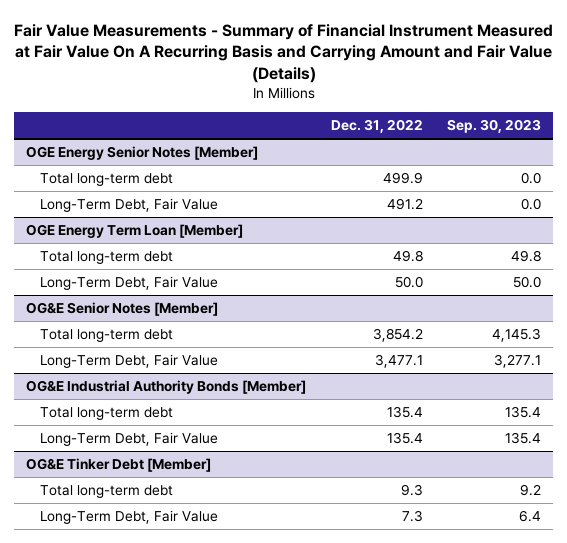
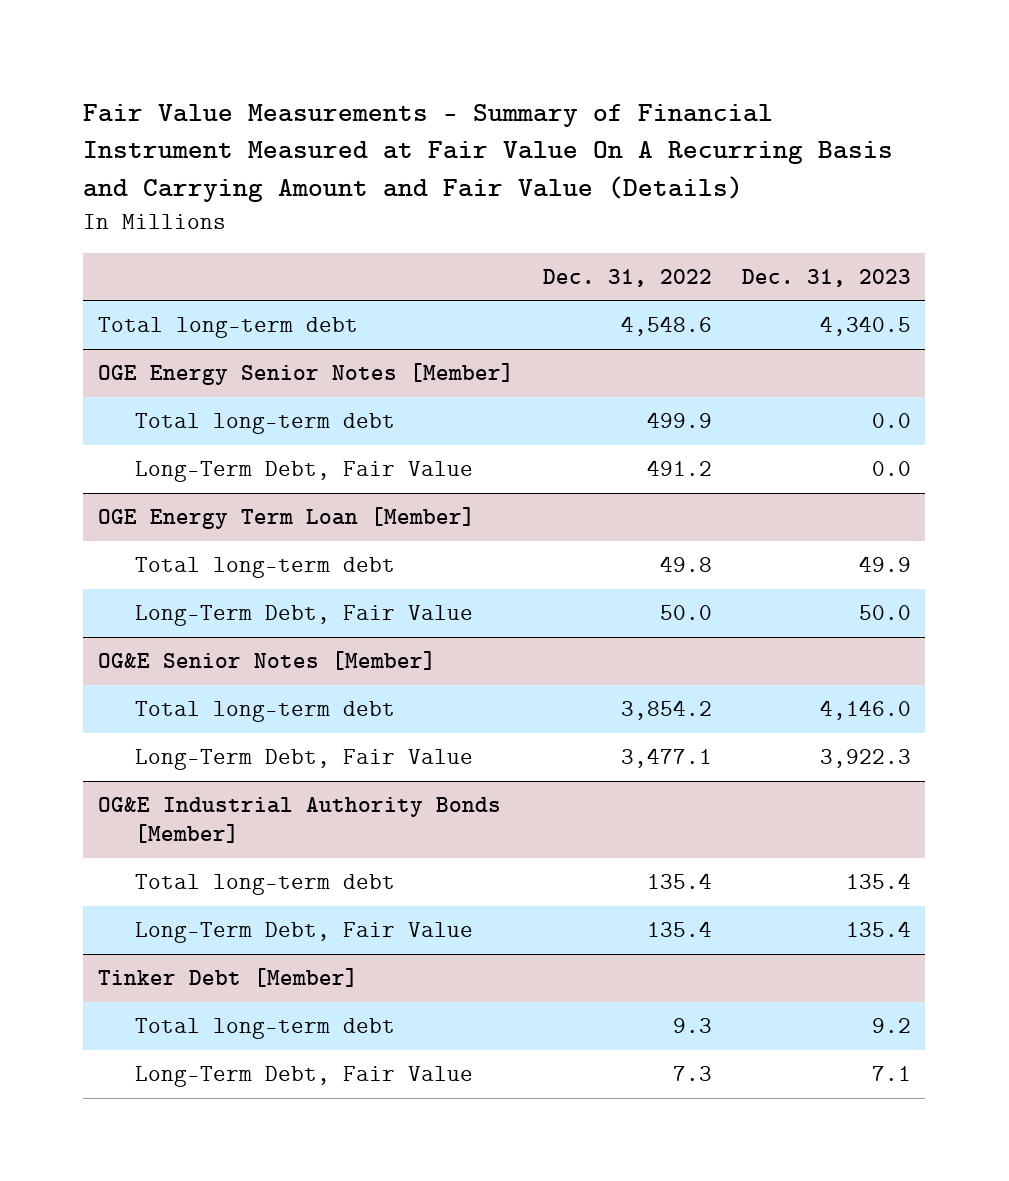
[447,118,542,133] Sep. 30, 2023 -> none
none -> [741,268,911,287] Dec. 31, 2023
none -> [97,317,358,339] Total long-term debt
[26,458,212,473] OG&E Tinker Debt [Member] -> [97,968,358,988] Tinker Debt [Member]

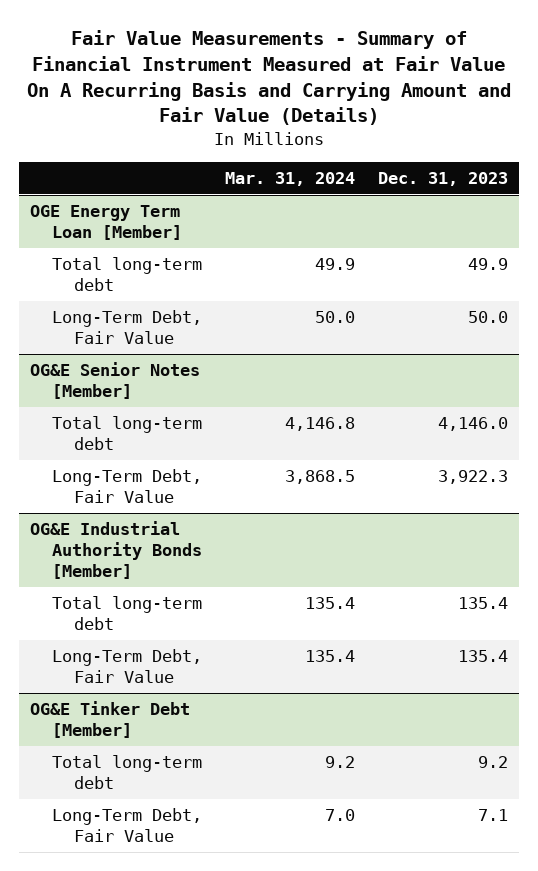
[543,268,713,287] Dec. 31, 2022 -> none
none -> [224,171,355,186] Mar. 31, 2024
[97,317,358,339] Total long-term debt -> none
[97,363,514,386] OGE Energy Senior Notes [Member] -> none
[135,413,396,435] Total long-term debt -> none
[135,461,474,483] Long-Term Debt, Fair Value -> none
[97,968,358,988] Tinker Debt [Member] -> [30,701,191,739] OG&E Tinker Debt [Member]

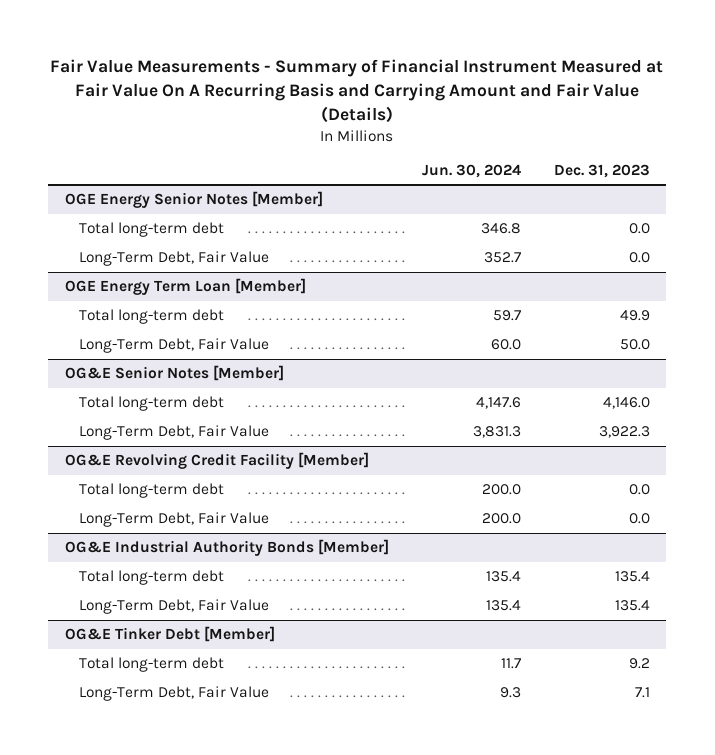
[224,171,355,186] Mar. 31, 2024 -> none
none -> [421,164,521,179] Jun. 30, 2024
none -> [64,191,323,209] OGE Energy Senior Notes [Member]
none -> [78,222,224,238] Total long-term debt
none -> [78,251,269,267] Long-Term Debt, Fair Value
none -> [64,452,369,470] OG&E Revolving Credit Facility [Member]
none -> [78,483,224,499] Total long-term debt
none -> [78,512,269,528] Long-Term Debt, Fair Value

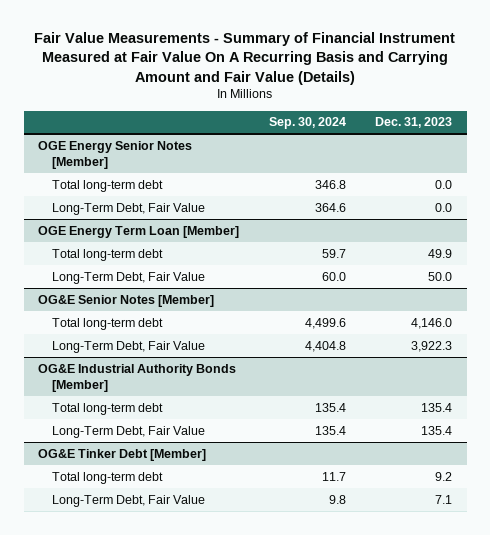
[421,164,521,179] Jun. 30, 2024 -> none
none -> [268,117,346,130] Sep. 30, 2024
[64,452,369,470] OG&E Revolving Credit Facility [Member] -> none
[78,483,224,499] Total long-term debt -> none
[78,512,269,528] Long-Term Debt, Fair Value -> none

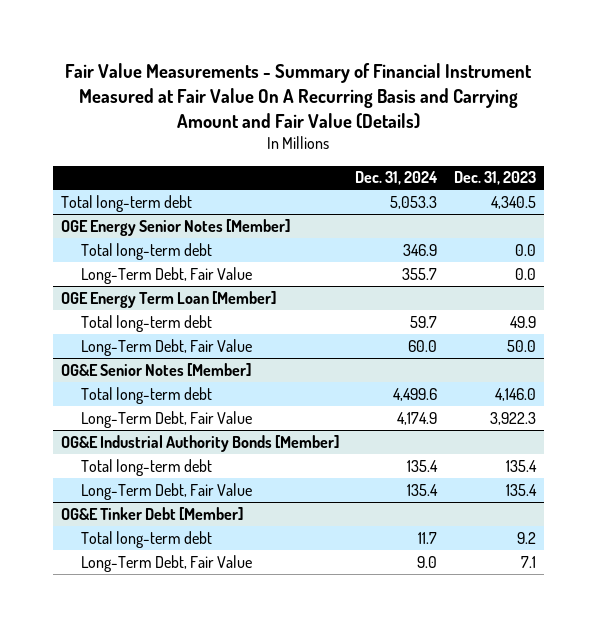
[268,117,346,130] Sep. 30, 2024 -> none
none -> [355,171,439,186] Dec. 31, 2024
none -> [61,194,193,212] Total long-term debt

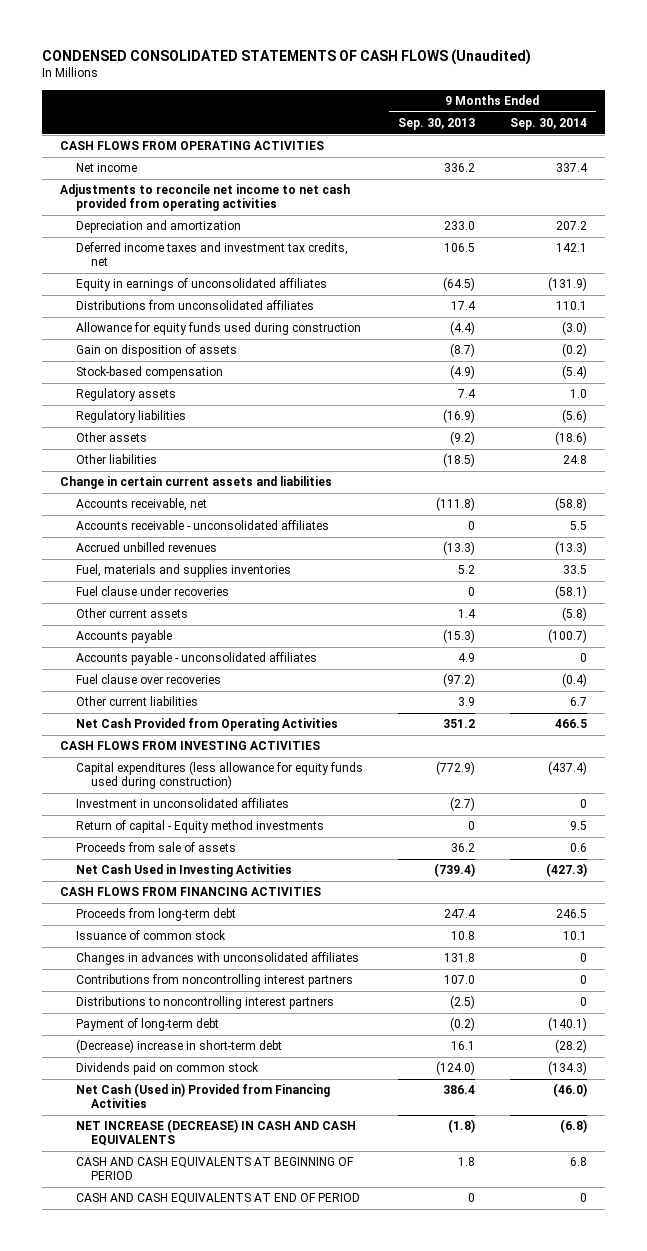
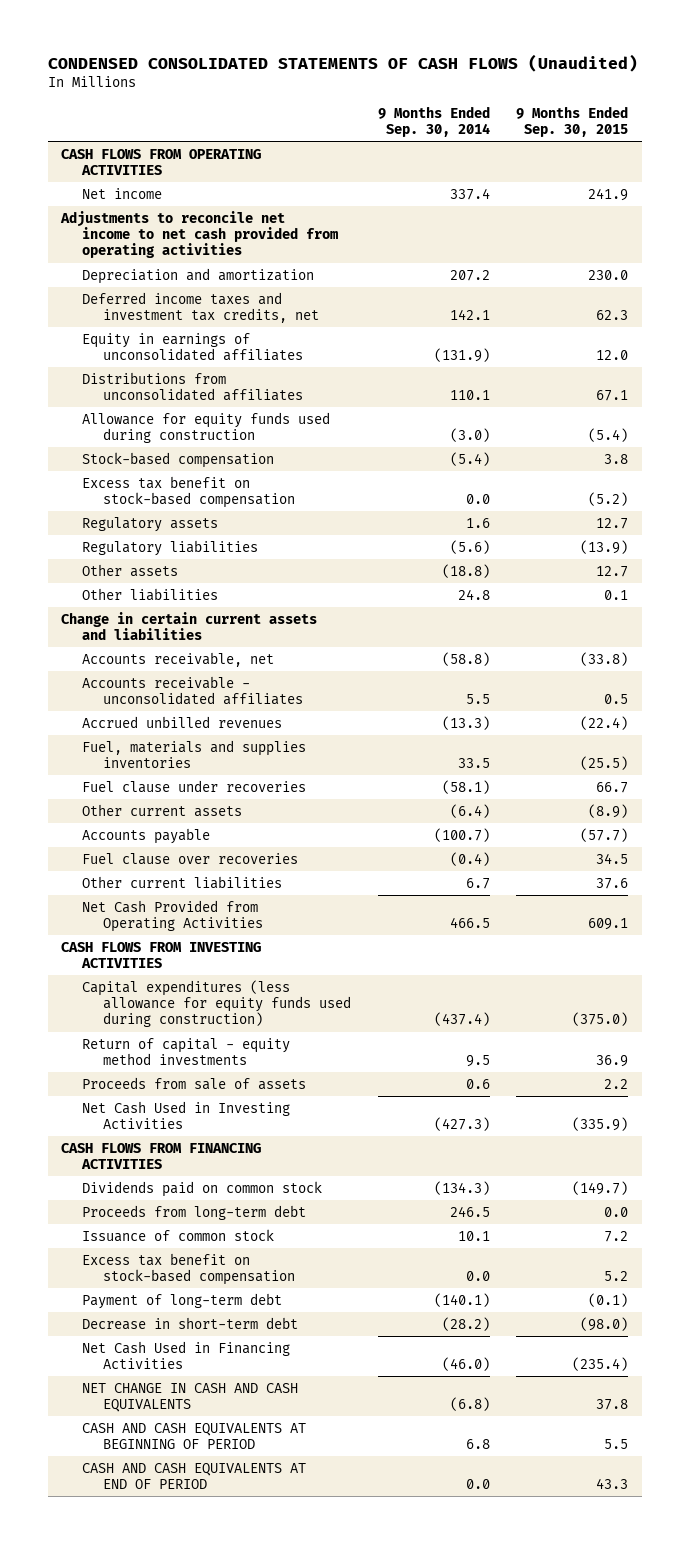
[397,117,475,130] Sep. 30, 2013 -> none
none -> [516,105,629,138] 9 Months Ended Sep. 30, 2015
[75,344,237,358] Gain on disposition of assets -> none
none -> [81,475,295,509] Excess tax benefit on stock-based compensation
[569,389,587,399] 1.0 -> [465,517,490,528] 1.6
[554,431,587,446] (18.6) -> [441,563,490,578] (18.8)
[561,607,587,622] (5.8) -> [449,803,490,818] (6.4)
[75,652,317,666] Accounts payable - unconsolidated affiliates -> none
[75,798,289,809] Investment in unconsolidated affiliates -> none
[75,820,324,834] Return of capital - Equity method investments -> [81,1037,290,1066] Return of capital - equity method investments
[75,1062,259,1076] Dividends paid on common stock -> [81,1180,322,1197] Dividends paid on common stock
[75,952,359,966] Changes in advances with unconsolidated affiliates -> none
[75,974,353,988] Contributions from noncontrolling interest partners -> none
[75,996,334,1010] Distributions to noncontrolling interest partners -> none
none -> [81,1252,295,1286] Excess tax benefit on stock-based compensation
[75,1039,282,1054] (Decrease) increase in short-term debt -> [81,1316,298,1330] Decrease in short-term debt
[75,1083,330,1109] Net Cash (Used in) Provided from Financing Activities -> [81,1340,290,1370] Net Cash Used in Financing Activities
[75,1119,356,1147] NET INCREASE (DECREASE) IN CASH AND CASH EQUIVALENTS -> [81,1382,298,1413] NET CHANGE IN CASH AND CASH EQUIVALENTS
[579,1193,587,1203] 0 -> [465,1479,490,1490] 0.0

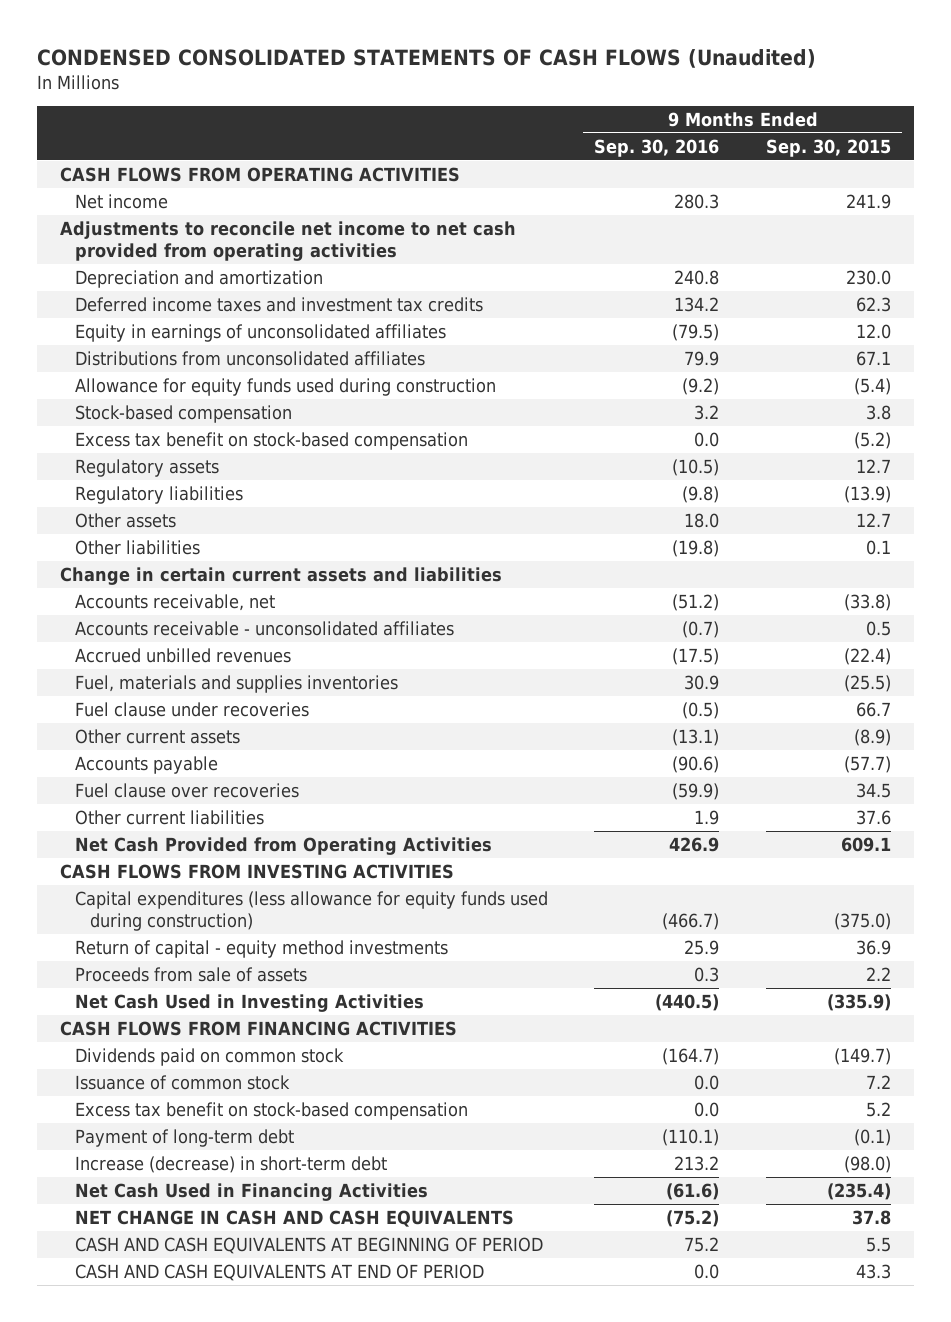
[377,105,490,138] 9 Months Ended Sep. 30, 2014 -> none
none -> [594,138,720,157] Sep. 30, 2016
[81,291,319,324] Deferred income taxes and investment tax credits, net -> [74,296,483,312] Deferred income taxes and investment tax credits
[81,1204,306,1220] Proceeds from long-term debt -> none
[81,1316,298,1330] Decrease in short-term debt -> [74,1155,387,1173] Increase (decrease) in short-term debt

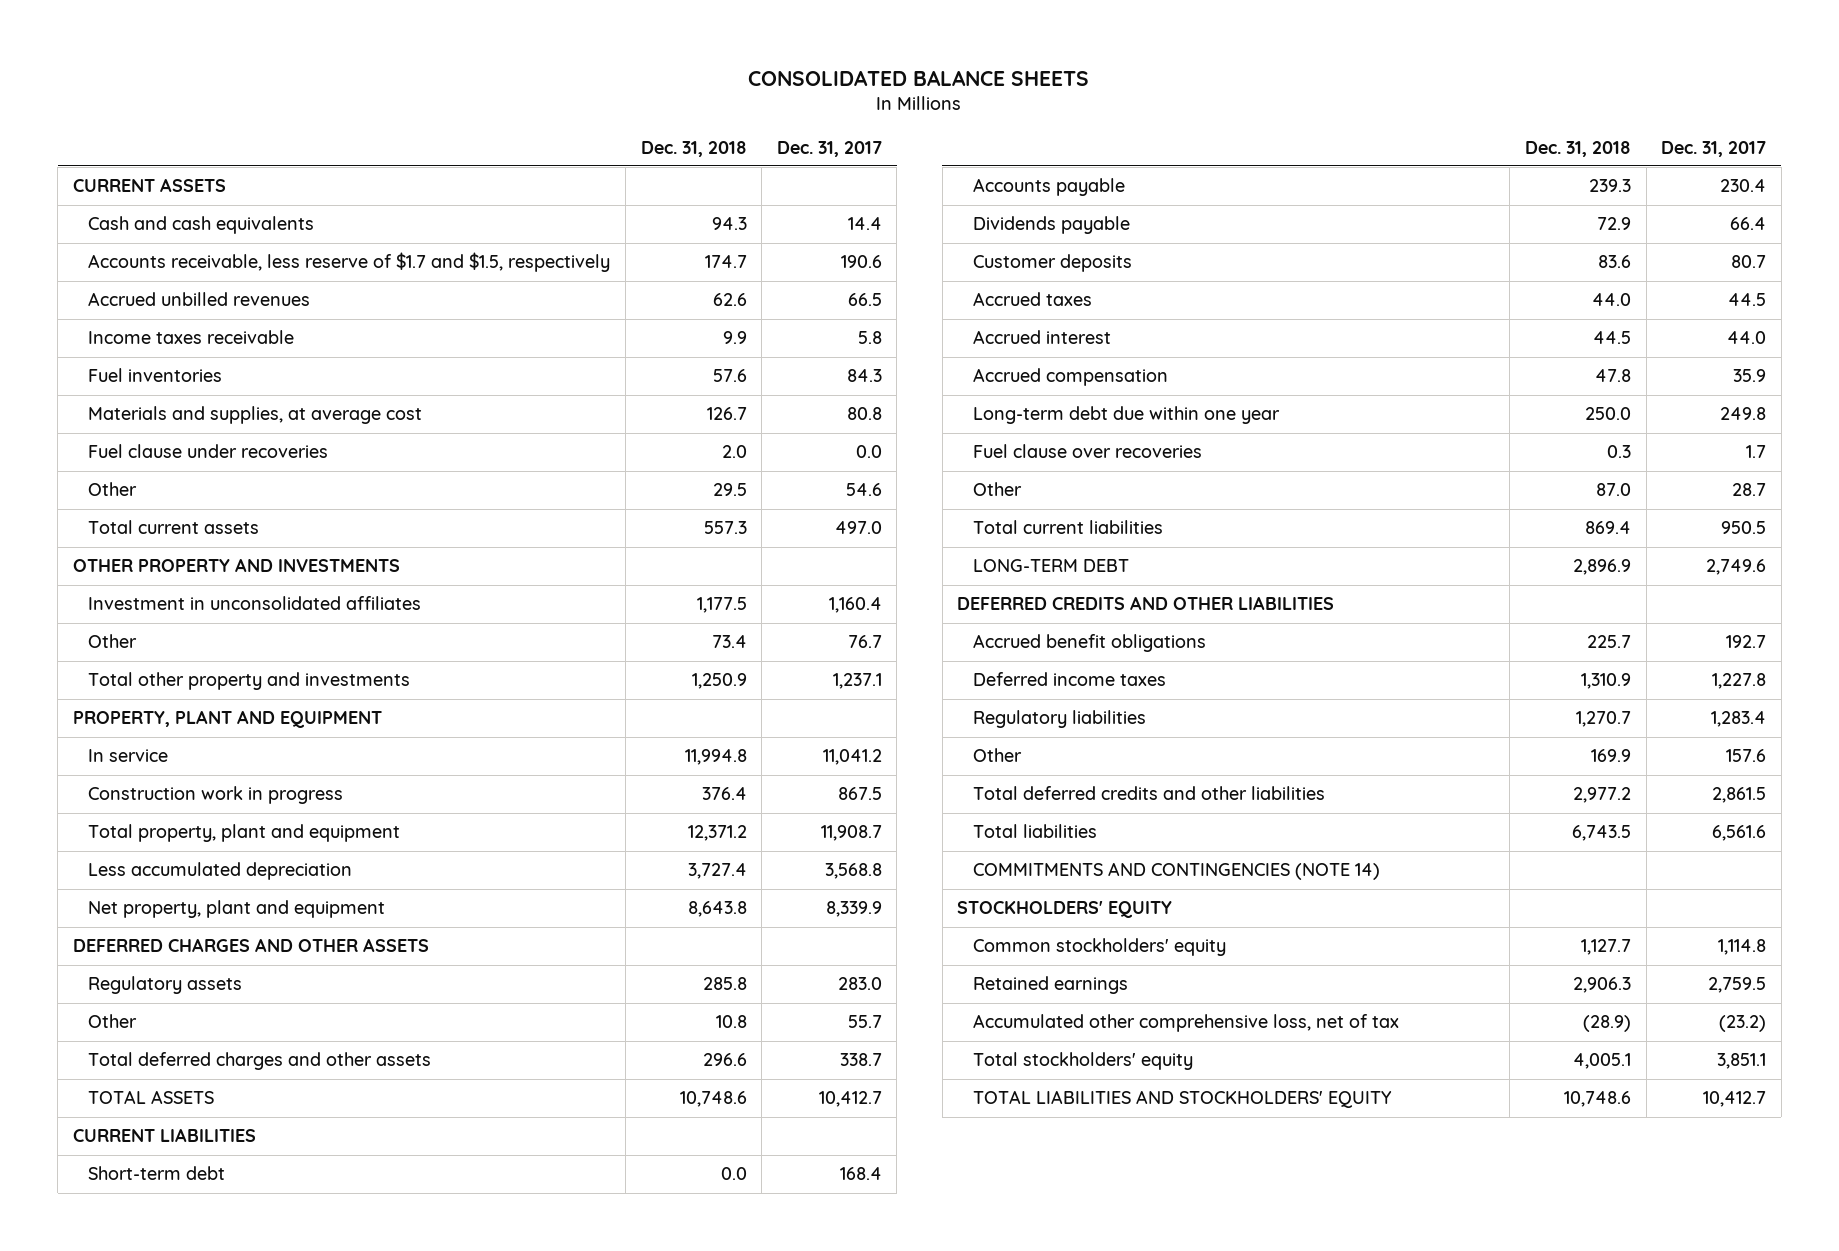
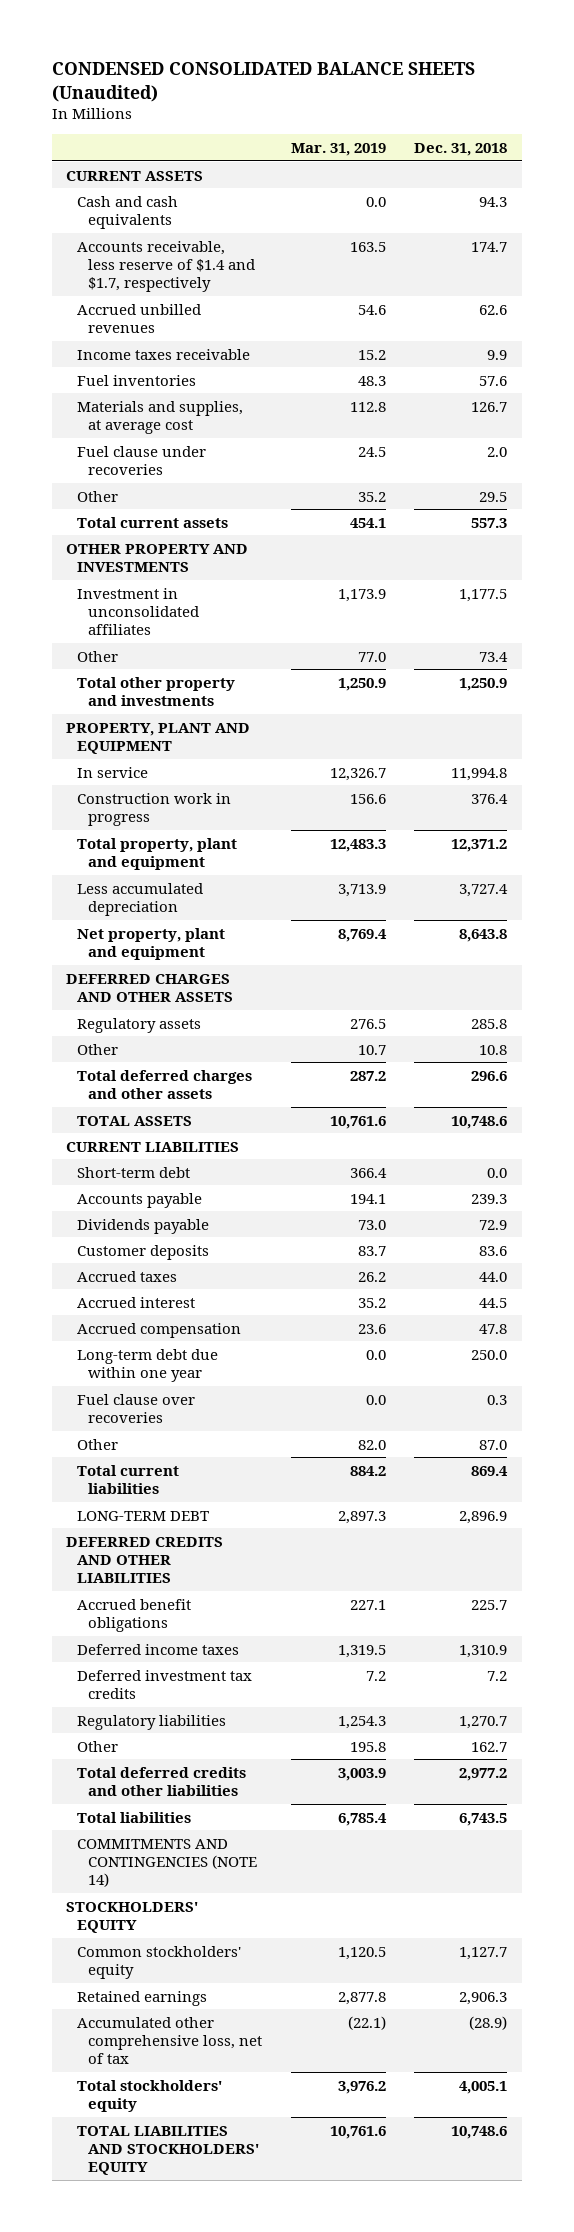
[748,69,1090,86] CONSOLIDATED BALANCE SHEETS -> [51,62,475,102] CONDENSED CONSOLIDATED BALANCE SHEETS (Unaudited)
[776,140,882,157] Dec. 31, 2017 -> none
none -> [290,143,386,157] Mar. 31, 2019
[88,252,611,273] Accounts receivable, less reserve of $1.7 and $1.5, respectively -> [77,240,256,293] Accounts receivable, less reserve of $1.4 and $1.7, respectively
none -> [77,1669,253,1699] Deferred investment tax credits
[1590,749,1631,763] 169.9 -> [471,1741,508,1752] 162.7

